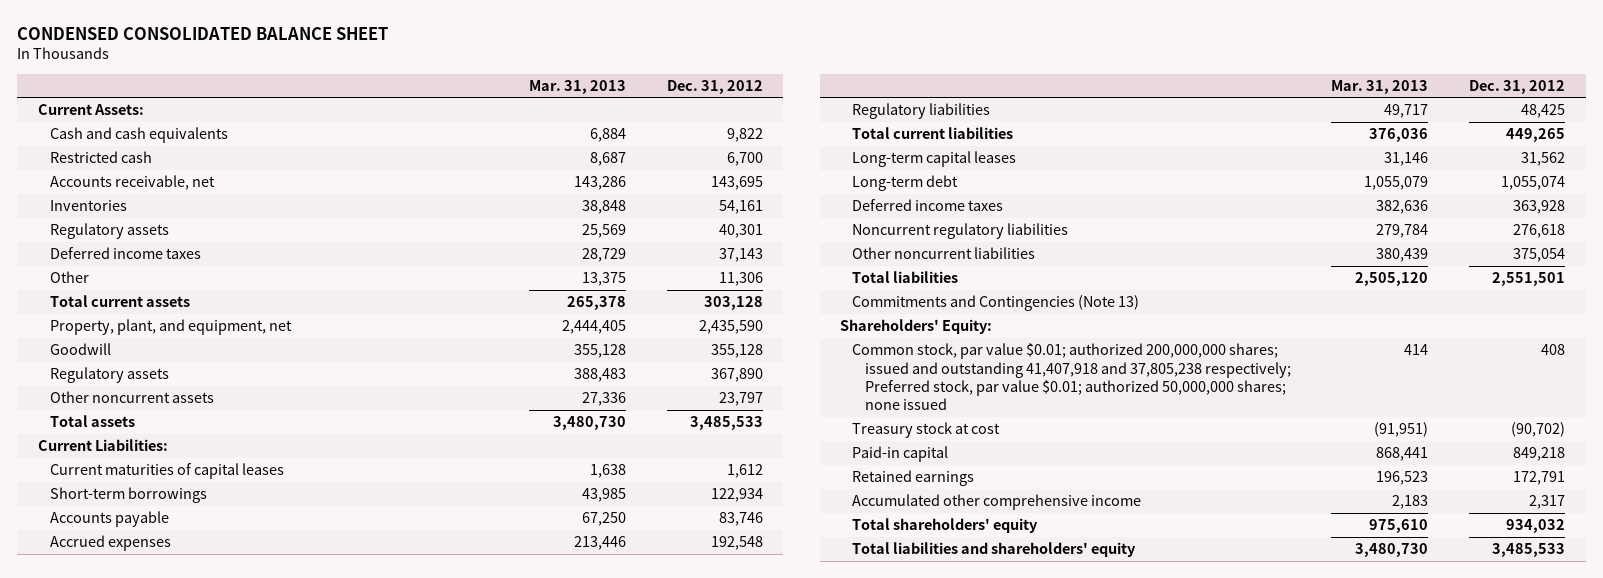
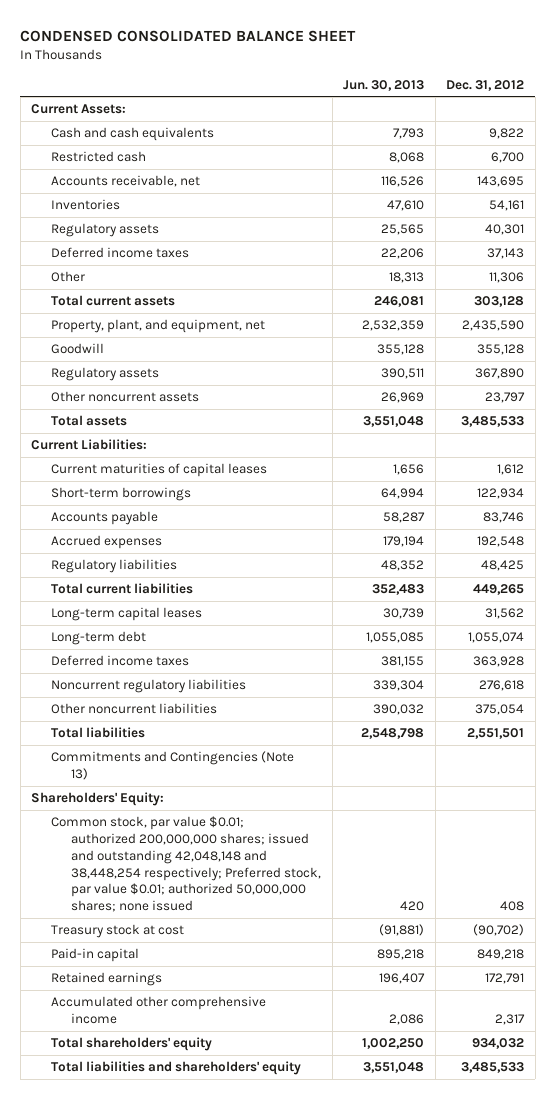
[529,79,627,94] Mar. 31, 2013 -> none
none -> [343,79,425,91] Jun. 30, 2013
[852,343,1291,411] Common stock, par value $0.01; authorized 200,000,000 shares; issued and outstanding 41,407,918 and 37,805,238 respectively; Preferred stock, par value $0.01; authorized 50,000,000 shares; none issued -> [51,816,322,913] Common stock, par value $0.01; authorized 200,000,000 shares; issued and outstanding 42,048,148 and 38,448,254 respectively; Preferred stock, par value $0.01; authorized 50,000,000 shares; none issued

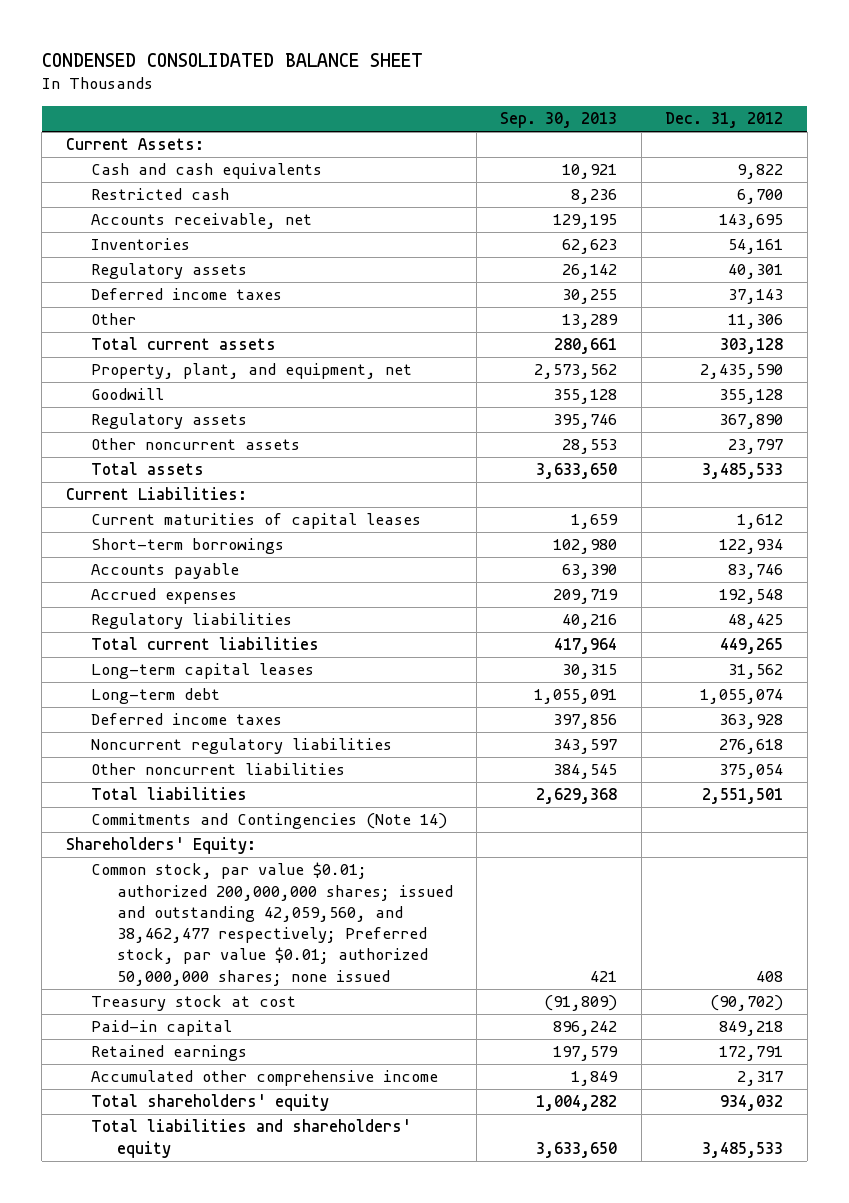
[343,79,425,91] Jun. 30, 2013 -> none
none -> [500,112,618,129] Sep. 30, 2013
[51,751,295,780] Commitments and Contingencies (Note 13) -> [91,813,448,830] Commitments and Contingencies (Note 14)
[51,816,322,913] Common stock, par value $0.01; authorized 200,000,000 shares; issued and outstanding 42,048,148 and 38,448,254 respectively; Preferred stock, par value $0.01; authorized 50,000,000 shares; none issued -> [91,862,453,986] Common stock, par value $0.01; authorized 200,000,000 shares; issued and outstanding 42,059,560, and 38,462,477 respectively; Preferred stock, par value $0.01; authorized 50,000,000 shares; none issued

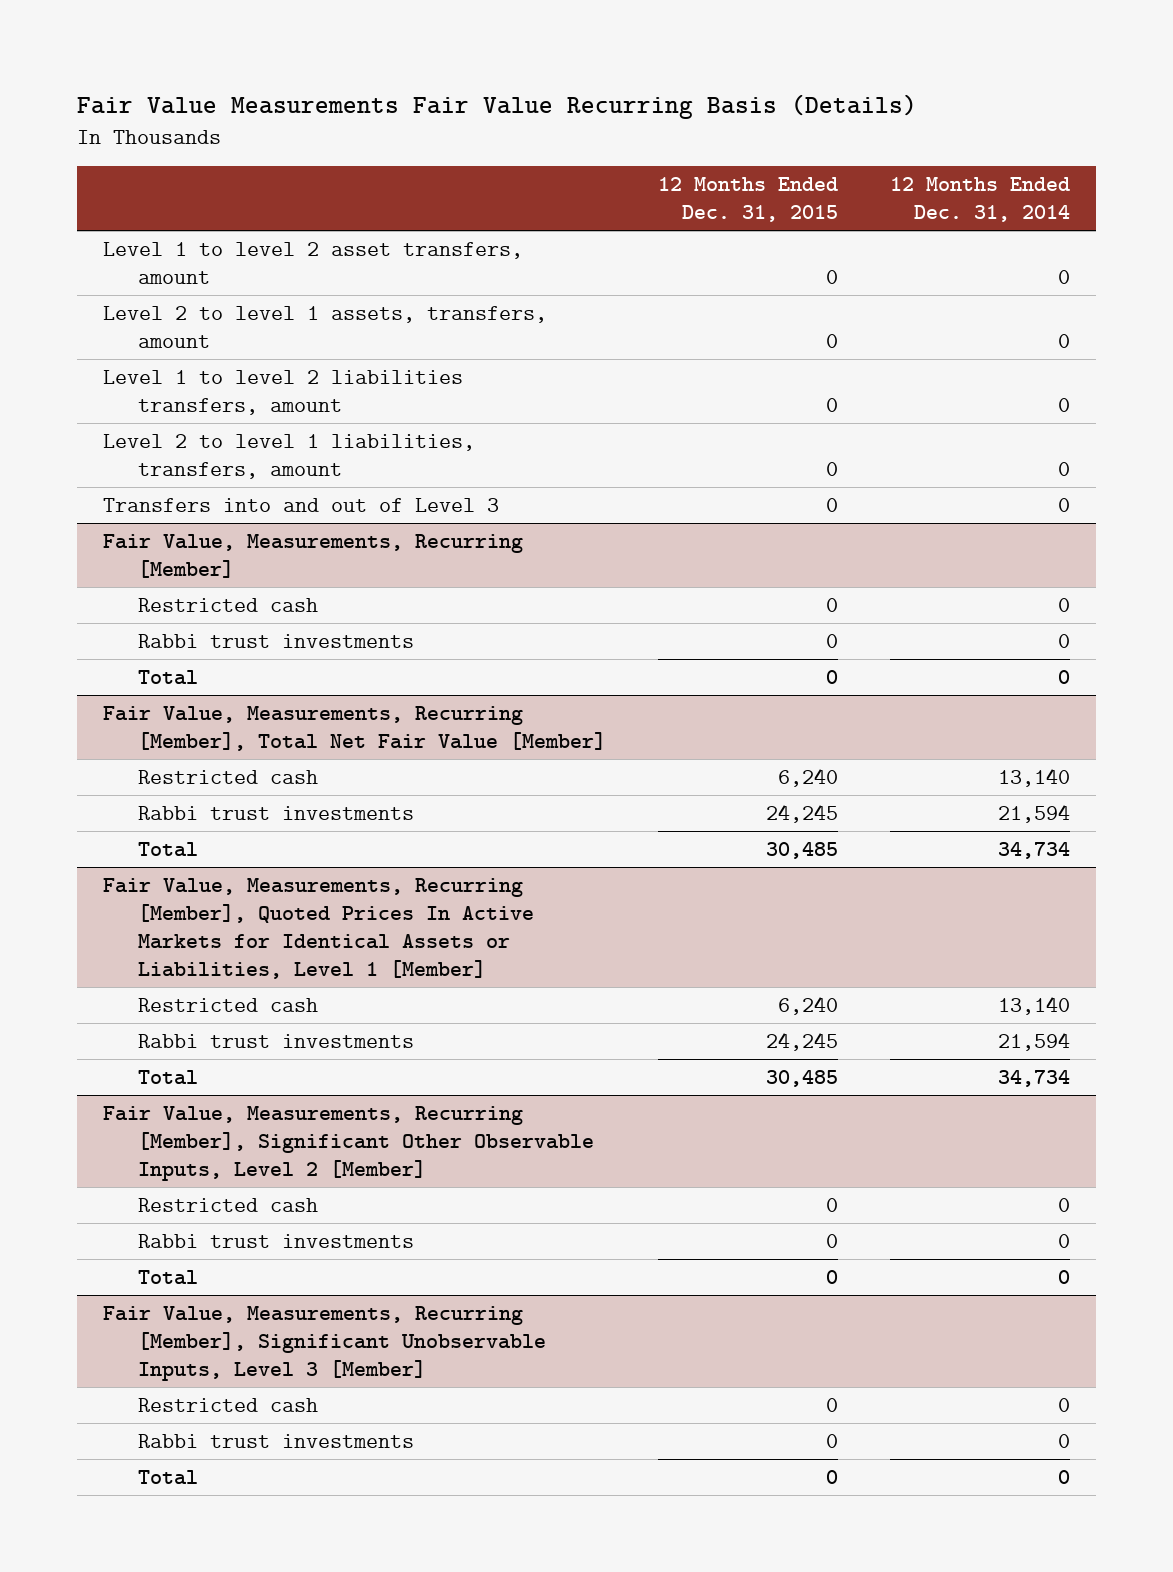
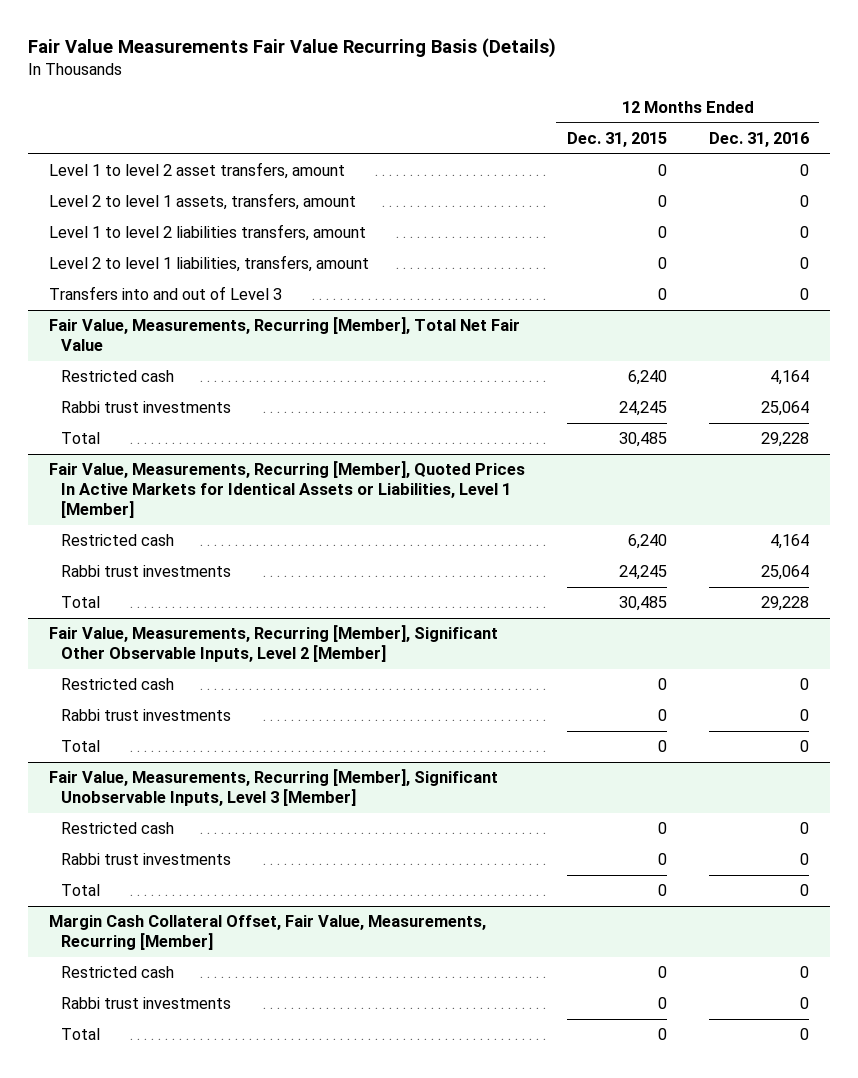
[889,177,1070,223] 12 Months Ended Dec. 31, 2014 -> none
none -> [708,132,809,148] Dec. 31, 2016
[103,533,524,578] Fair Value, Measurements, Recurring [Member] -> none
[137,597,318,612] Restricted cash -> none
[137,633,414,648] Rabbi trust investments -> none
[137,669,198,685] Total -> none
[103,705,606,751] Fair Value, Measurements, Recurring [Member], Total Net Fair Value [Member] -> [48,317,520,352] Fair Value, Measurements, Recurring [Member], Total Net Fair Value
none -> [48,915,486,951] Margin Cash Collateral Offset, Fair Value, Measurements, Recurring [Member]
none -> [61,966,175,979] Restricted cash
none -> [61,997,232,1010] Rabbi trust investments
none -> [61,1028,101,1041] Total

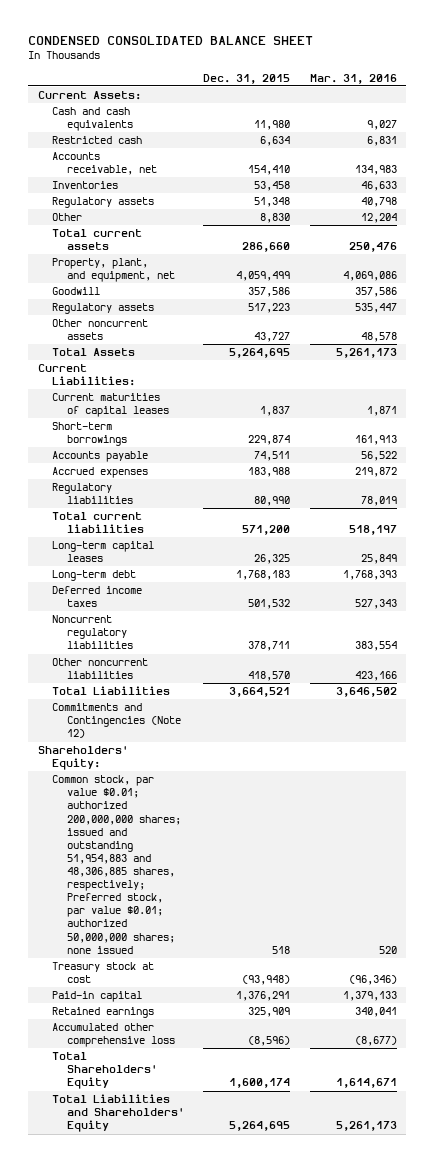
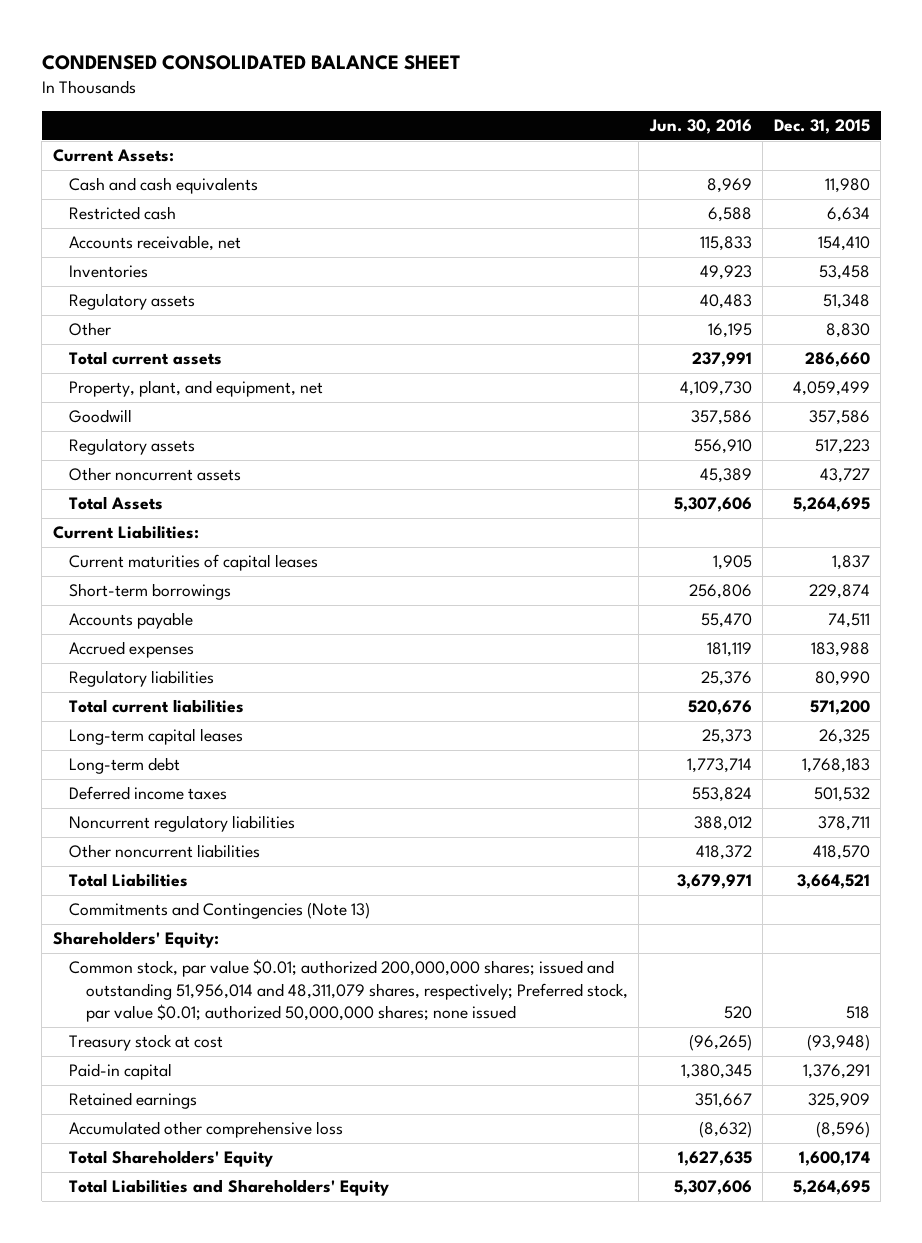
[309,73,397,84] Mar. 31, 2016 -> none
none -> [648,118,752,134] Jun. 30, 2016
[52,703,181,739] Commitments and Contingencies (Note 12) -> [69,902,371,920] Commitments and Contingencies (Note 13)
[52,775,181,954] Common stock, par value $0.01; authorized 200,000,000 shares; issued and outstanding 51,954,883 and 48,306,885 shares, respectively; Preferred stock, par value $0.01; authorized 50,000,000 shares; none issued -> [69,959,628,1022] Common stock, par value $0.01; authorized 200,000,000 shares; issued and outstanding 51,956,014 and 48,311,079 shares, respectively; Preferred stock, par value $0.01; authorized 50,000,000 shares; none issued

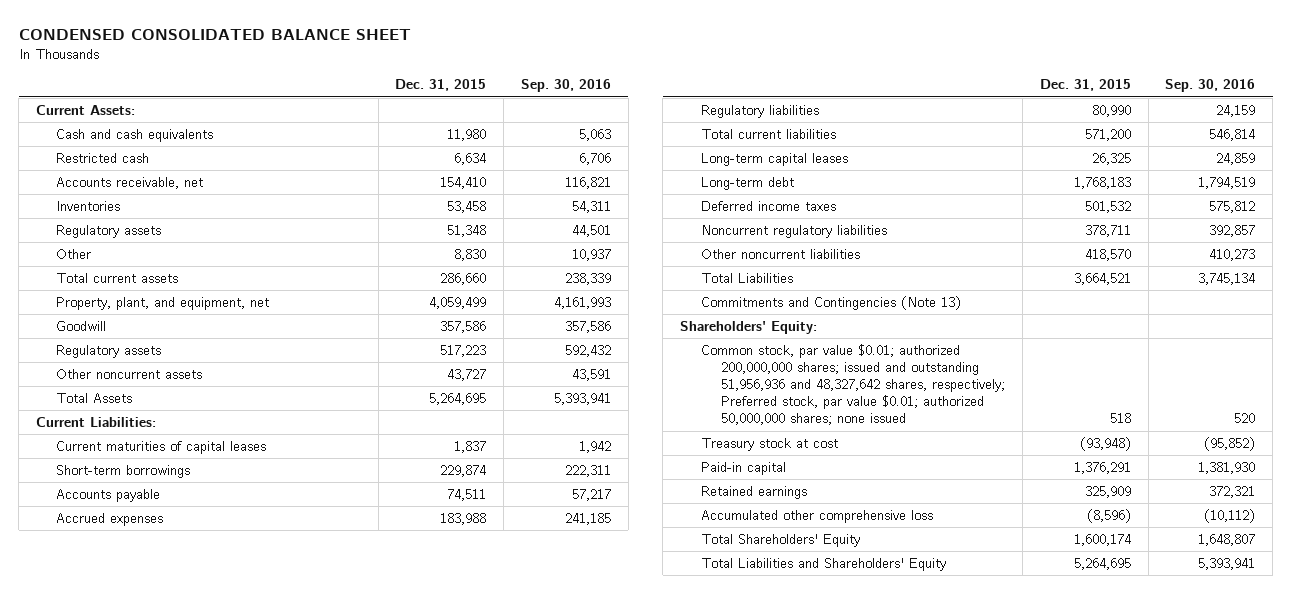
[648,118,752,134] Jun. 30, 2016 -> none
none -> [521,79,612,93] Sep. 30, 2016
[69,959,628,1022] Common stock, par value $0.01; authorized 200,000,000 shares; issued and outstanding 51,956,014 and 48,311,079 shares, respectively; Preferred stock, par value $0.01; authorized 50,000,000 shares; none issued -> [700,343,1006,426] Common stock, par value $0.01; authorized 200,000,000 shares; issued and outstanding 51,956,936 and 48,327,642 shares, respectively; Preferred stock, par value $0.01; authorized 50,000,000 shares; none issued

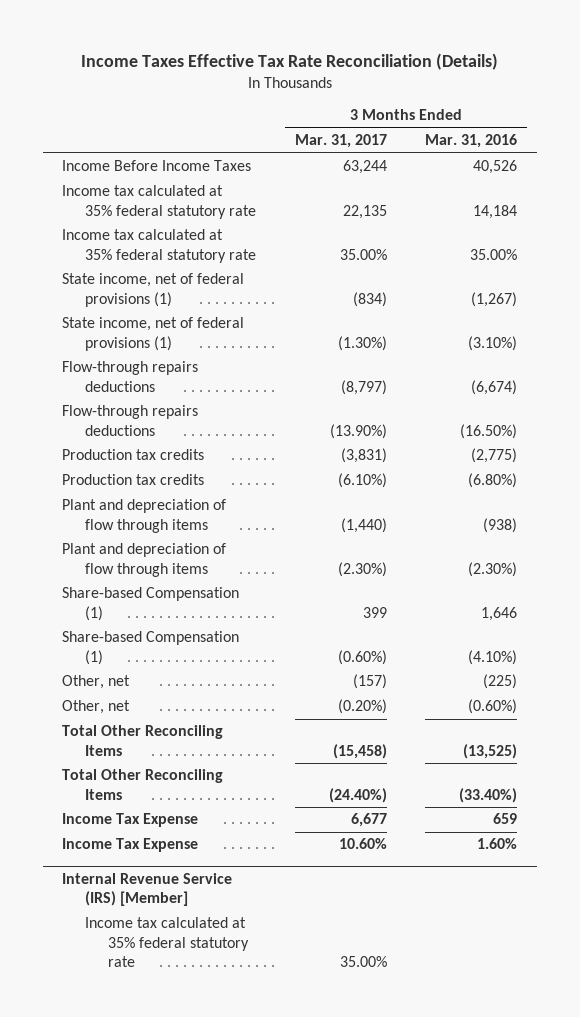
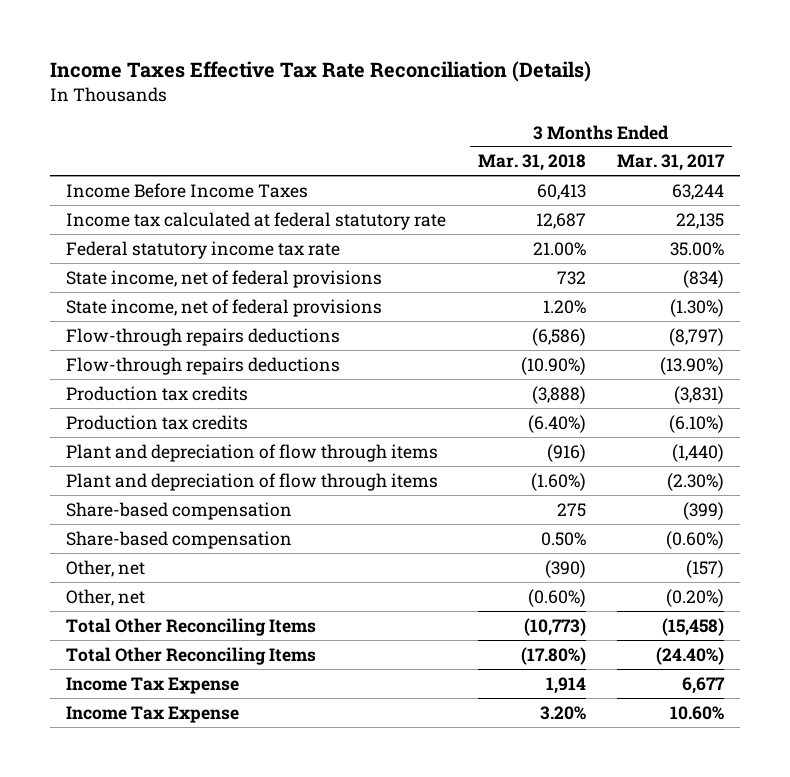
[425,134,518,149] Mar. 31, 2016 -> none
none -> [477,154,586,172] Mar. 31, 2018
[62,185,257,219] Income tax calculated at 35% federal statutory rate -> [66,211,447,230] Income tax calculated at federal statutory rate
[62,229,257,263] Income tax calculated at 35% federal statutory rate -> [66,240,341,259] Federal statutory income tax rate
[62,273,245,307] State income, net of federal provisions (1) -> [66,269,383,288] State income, net of federal provisions
[62,317,245,351] State income, net of federal provisions (1) -> [66,298,383,317] State income, net of federal provisions
[62,587,240,621] Share-based Compensation (1) -> [66,501,293,520] Share-based compensation
[362,606,387,618] 399 -> [683,501,725,520] (399)
[62,631,240,665] Share-based Compensation (1) -> [66,530,293,549] Share-based compensation
[62,872,233,907] Internal Revenue Service (IRS) [Member] -> none
[85,917,250,967] Income tax calculated at 35% federal statutory rate -> none

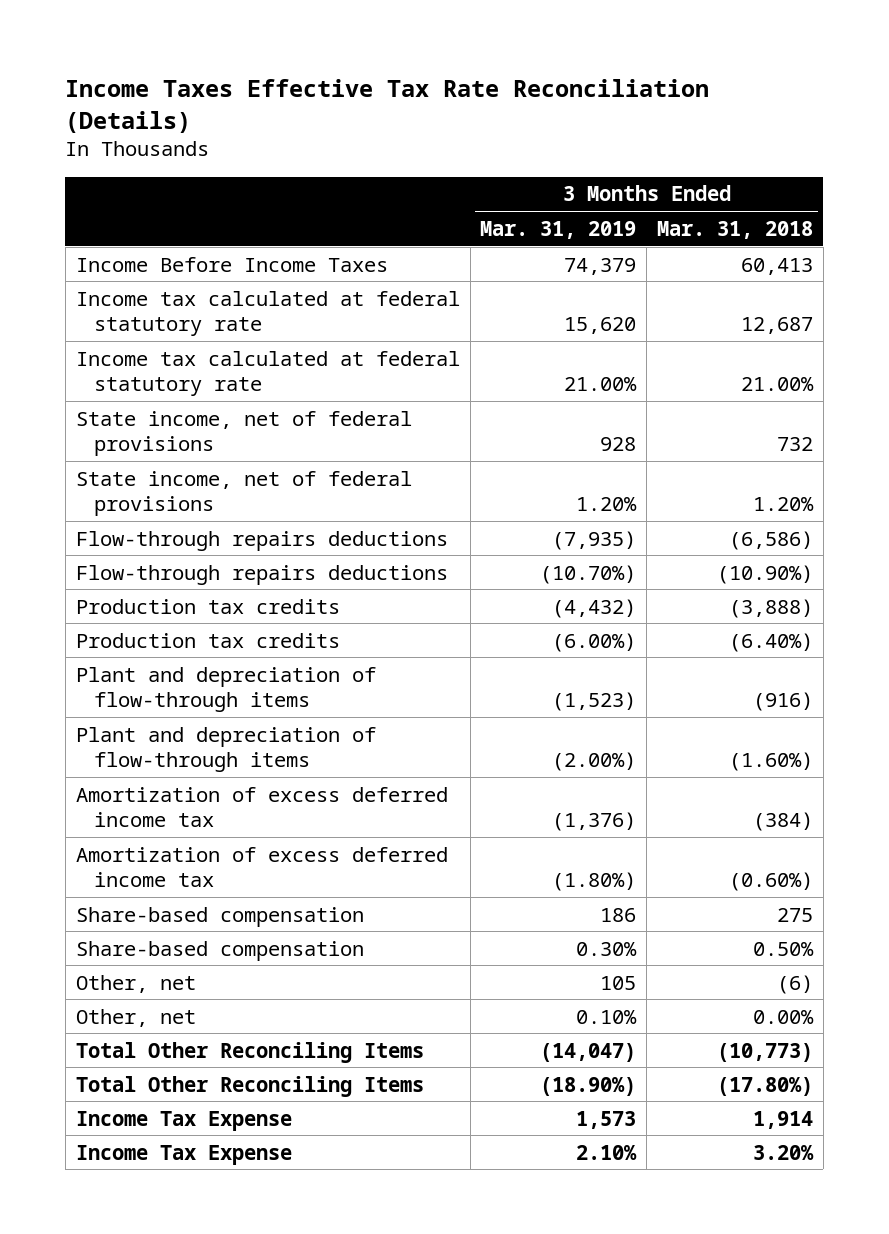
[617,154,726,172] Mar. 31, 2017 -> none
none -> [480,220,637,239] Mar. 31, 2019
[66,240,341,259] Federal statutory income tax rate -> [75,350,460,396] Income tax calculated at federal statutory rate
[66,443,439,462] Plant and depreciation of flow through items -> [75,666,376,712] Plant and depreciation of flow-through items
[66,472,439,491] Plant and depreciation of flow through items -> [75,726,376,772] Plant and depreciation of flow-through items
none -> [75,786,448,827] Amortization of excess deferred income tax
none -> [75,846,448,887] Amortization of excess deferred income tax
[544,559,586,578] (390) -> [776,974,813,994] (6)
[527,588,586,607] (0.60%) -> [752,1009,814,1024] 0.00%

